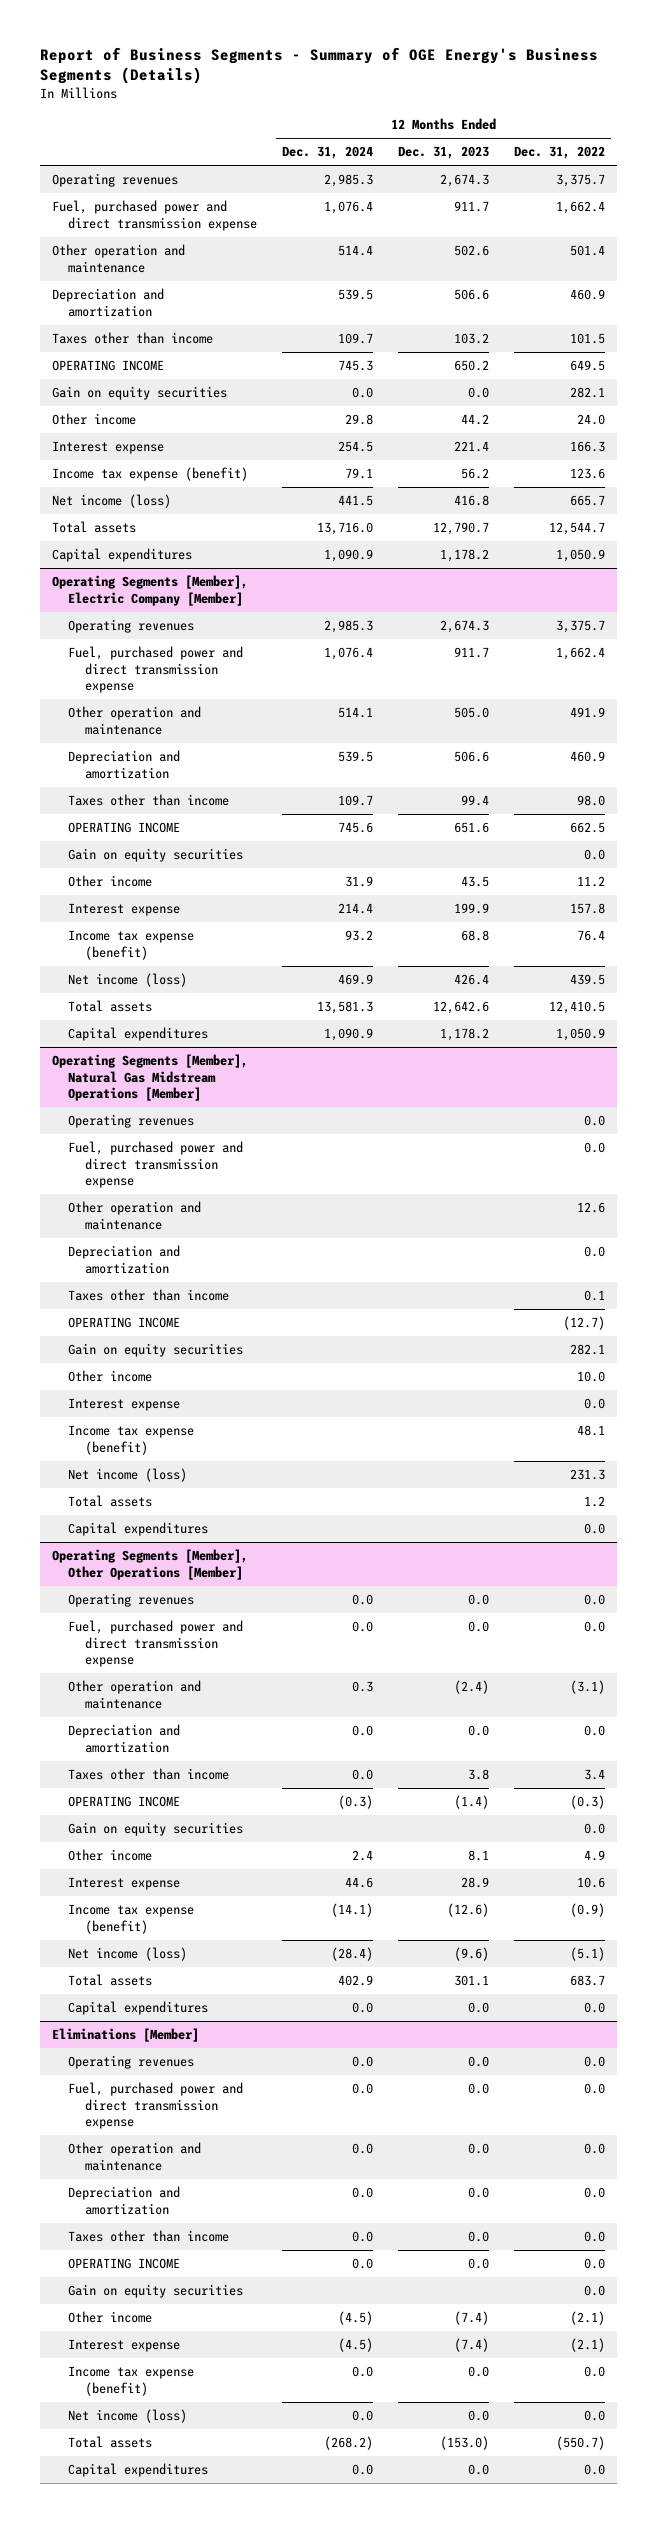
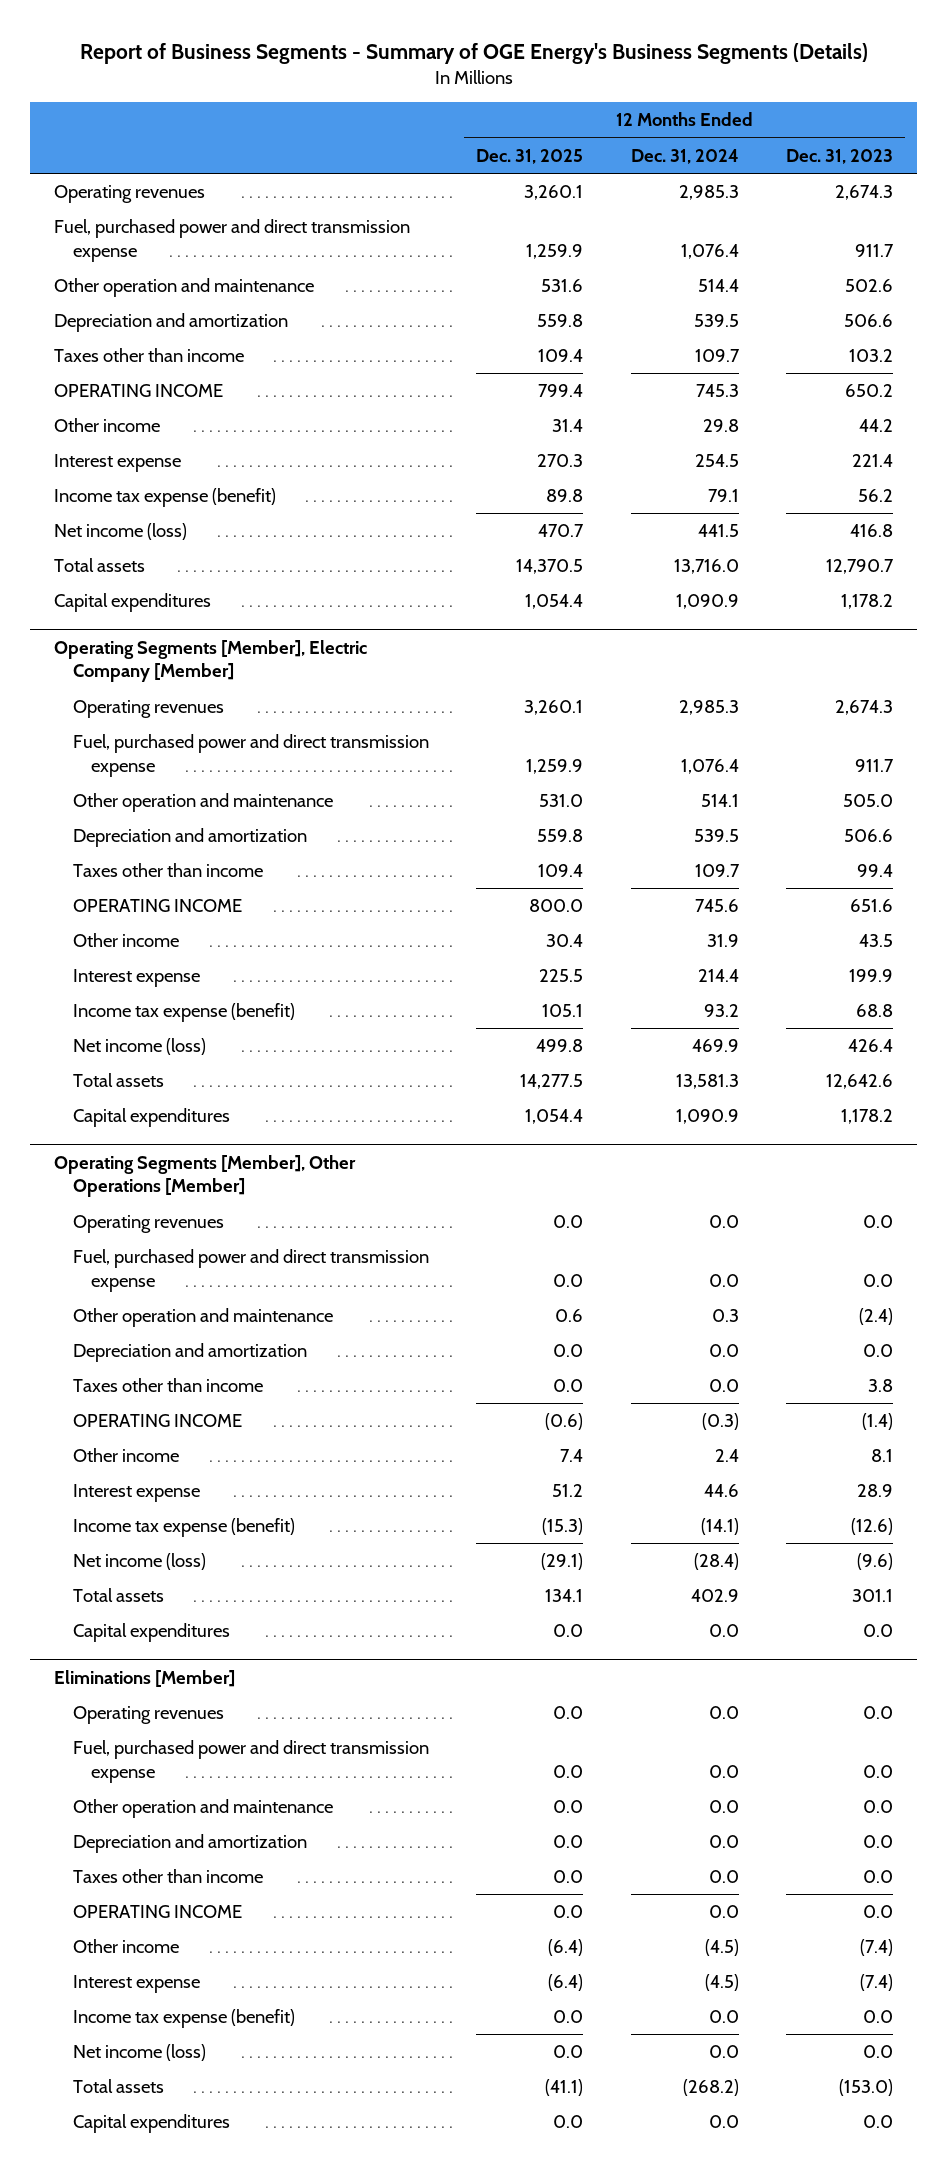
[514,146,606,160] Dec. 31, 2022 -> none
none -> [476,148,584,164] Dec. 31, 2025
[52,386,228,401] Gain on equity securities -> none
[68,848,244,863] Gain on equity securities -> none
[52,1054,249,1102] Operating Segments [Member], Natural Gas Midstream Operations [Member] -> none
[68,1114,195,1129] Operating revenues -> none
[68,1141,244,1189] Fuel, purchased power and direct transmission expense -> none
[68,1201,202,1230] Other operation and maintenance -> none
[68,1245,181,1274] Depreciation and amortization -> none
[68,1289,230,1302] Taxes other than income -> none
[68,1317,181,1329] OPERATING INCOME -> none
[68,1343,244,1358] Gain on equity securities -> none
[68,1370,153,1383] Other income -> none
[68,1398,181,1412] Interest expense -> none
[68,1425,195,1455] Income tax expense (benefit) -> none
[68,1468,188,1483] Net income (loss) -> none
[68,1495,153,1508] Total assets -> none
[68,1522,209,1537] Capital expenditures -> none
[68,1822,244,1837] Gain on equity securities -> none
[68,2284,244,2299] Gain on equity securities -> none

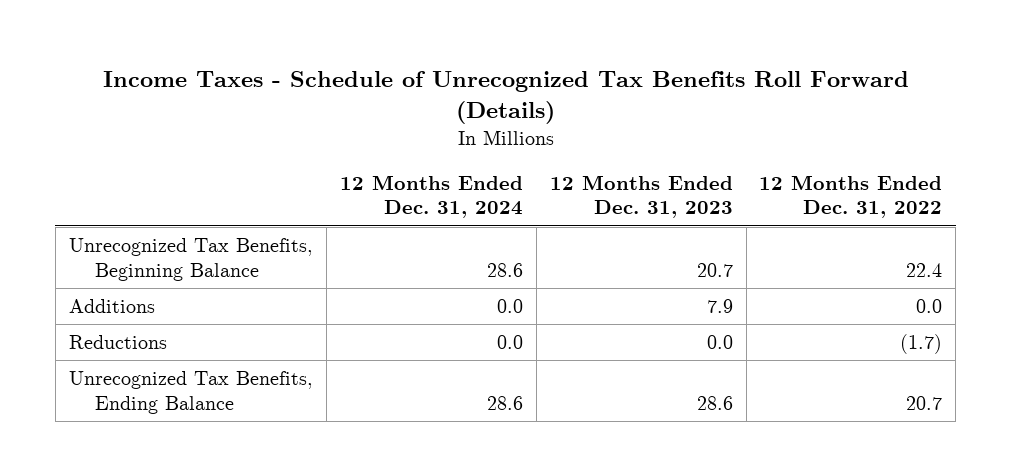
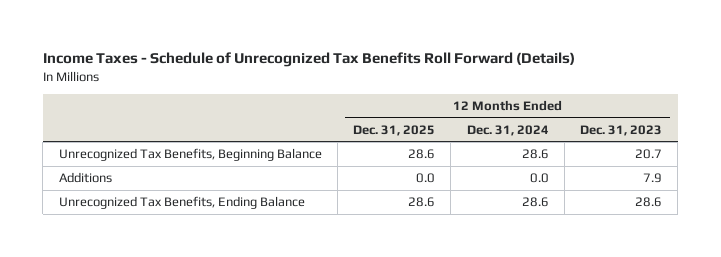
[759,174,943,219] 12 Months Ended Dec. 31, 2022 -> none
none -> [353,124,436,136] Dec. 31, 2025
[68,334,167,349] Reductions -> none

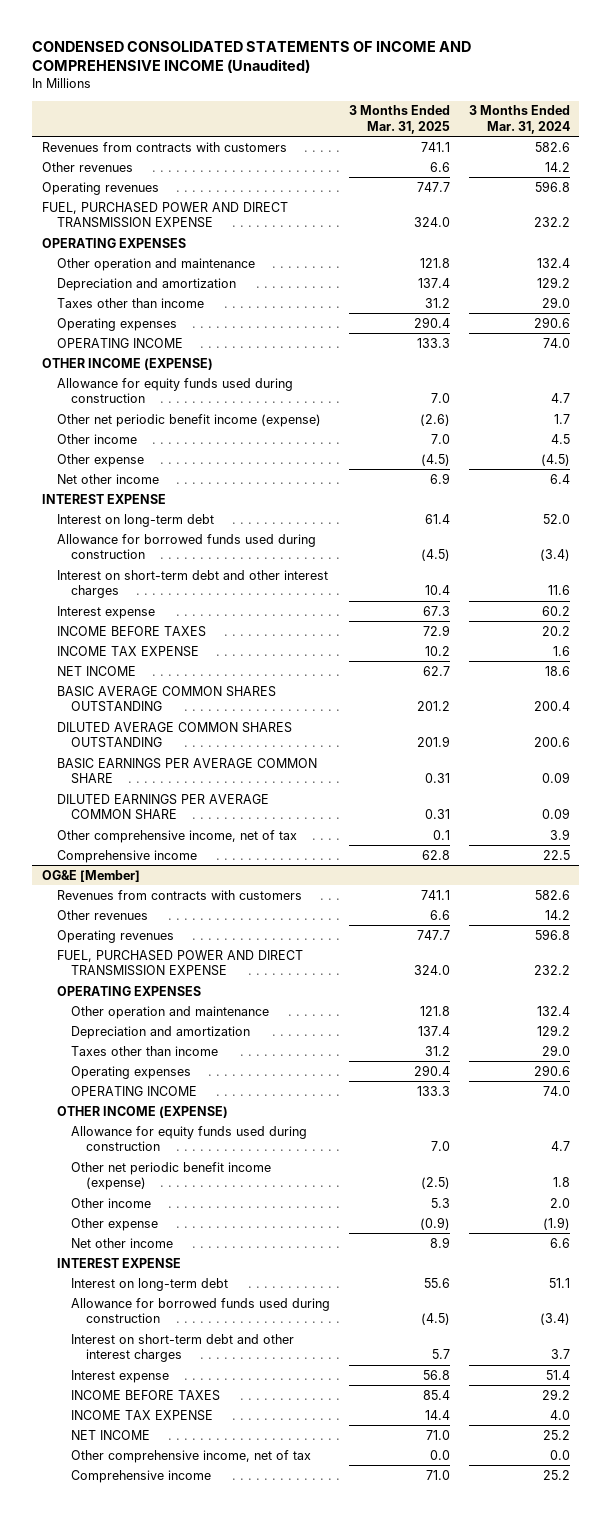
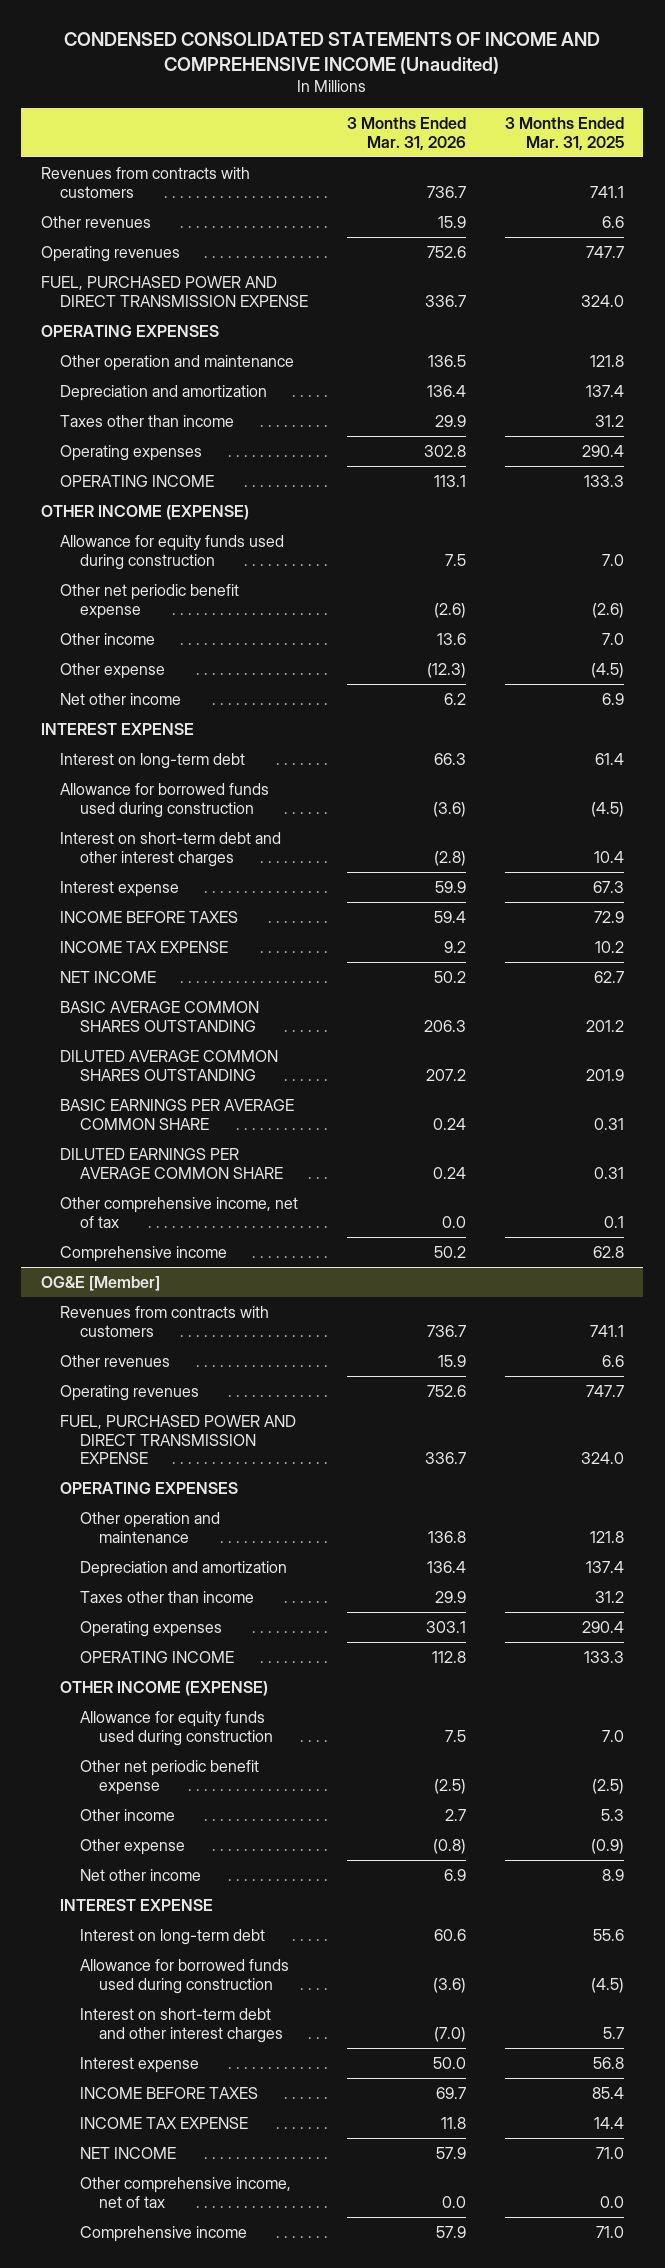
[469,105,571,134] 3 Months Ended Mar. 31, 2024 -> none
none -> [347,117,467,151] 3 Months Ended Mar. 31, 2026
[56,413,321,427] Other net periodic benefit income (expense) -> [60,583,240,619] Other net periodic benefit expense
[71,1161,272,1191] Other net periodic benefit income (expense) -> [79,1759,259,1795] Other net periodic benefit expense

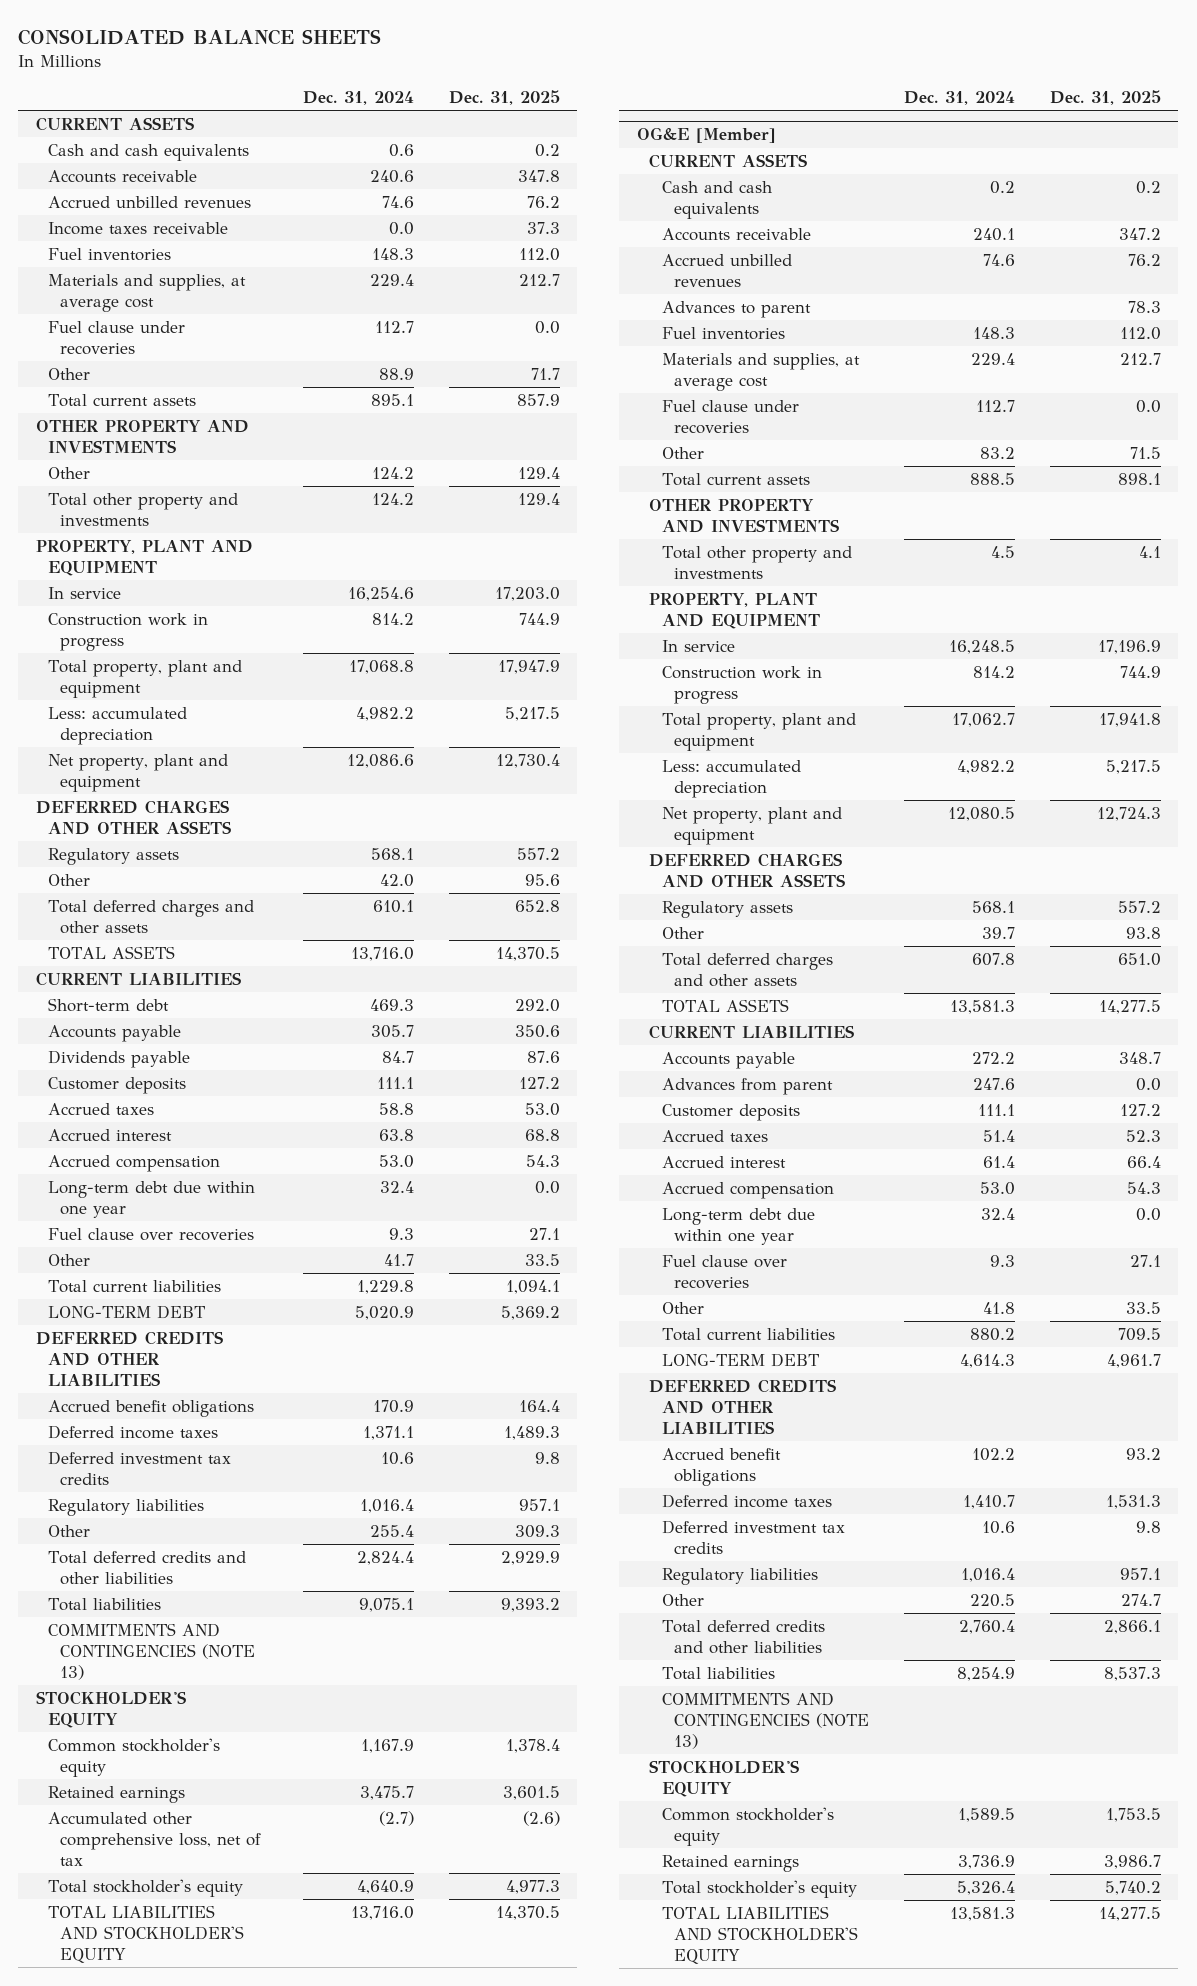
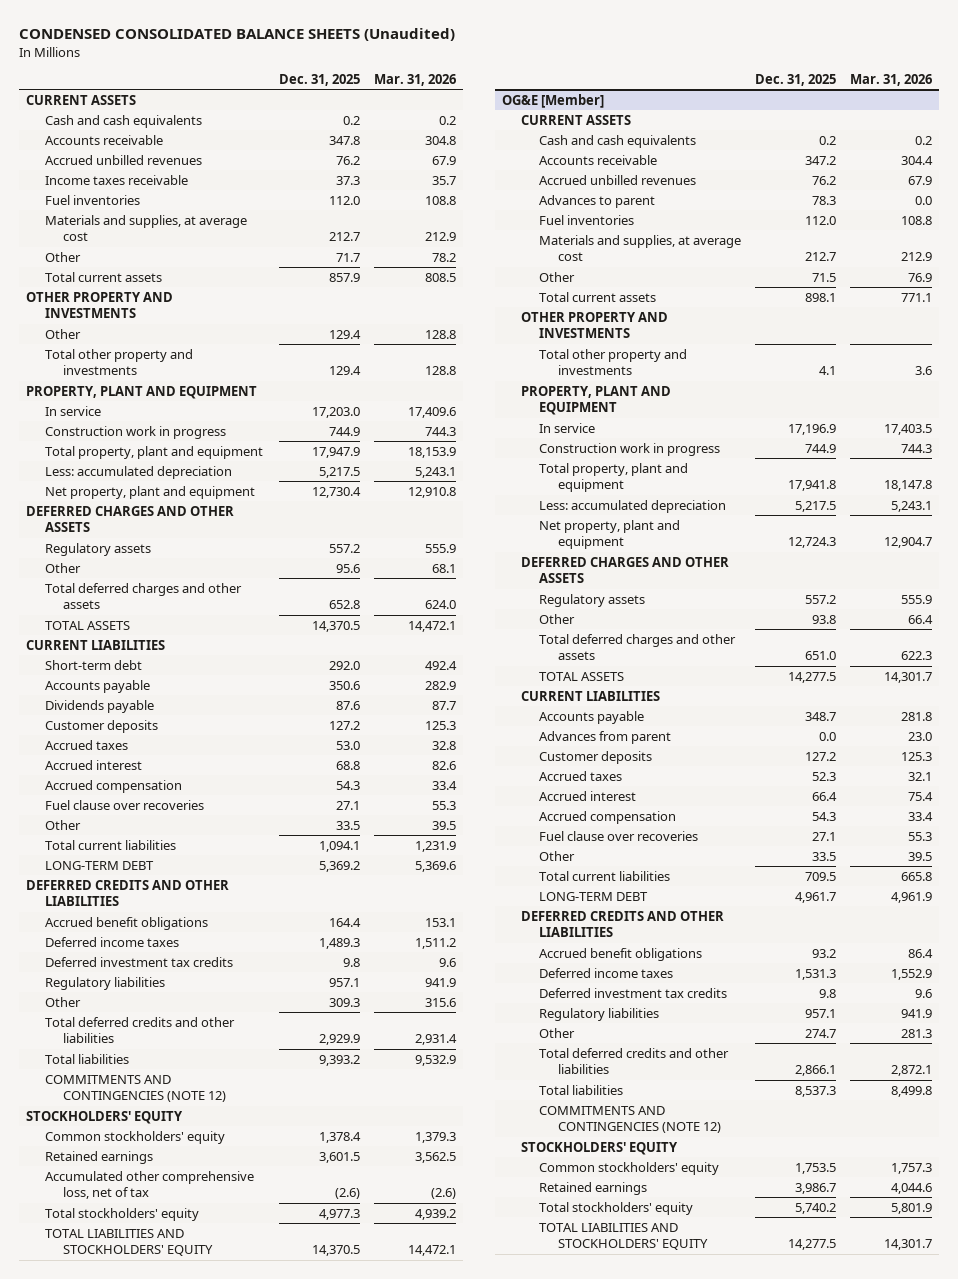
[18,29,382,46] CONSOLIDATED BALANCE SHEETS -> [19,28,456,42] CONDENSED CONSOLIDATED BALANCE SHEETS (Unaudited)
[302,91,414,106] Dec. 31, 2024 -> none
none -> [374,74,457,87] Mar. 31, 2026
[48,320,186,355] Fuel clause under recoveries -> none
[48,1180,256,1218] Long-term debt due within one year -> none
[48,1622,256,1681] COMMITMENTS AND CONTINGENCIES (NOTE 13) -> [44,1074,227,1103] COMMITMENTS AND CONTINGENCIES (NOTE 12)
[35,1690,186,1728] STOCKHOLDER'S EQUITY -> [26,1110,184,1124] STOCKHOLDERS' EQUITY
[48,1737,221,1777] Common stockholder's equity -> [44,1130,225,1144] Common stockholders' equity
[48,1878,244,1897] Total stockholder's equity -> [44,1207,199,1221] Total stockholders' equity
[48,1904,245,1964] TOTAL LIABILITIES AND STOCKHOLDER'S EQUITY -> [44,1228,214,1257] TOTAL LIABILITIES AND STOCKHOLDERS' EQUITY
[661,399,799,434] Fuel clause under recoveries -> none
[661,1207,815,1245] Long-term debt due within one year -> none
[661,1691,869,1750] COMMITMENTS AND CONTINGENCIES (NOTE 13) -> [539,1105,721,1134] COMMITMENTS AND CONTINGENCIES (NOTE 12)
[649,1759,800,1797] STOCKHOLDER'S EQUITY -> [520,1141,678,1155] STOCKHOLDERS' EQUITY
[661,1806,834,1846] Common stockholder's equity -> [539,1161,720,1175] Common stockholders' equity
[661,1879,857,1898] Total stockholder's equity -> [539,1201,694,1215] Total stockholders' equity
[661,1905,858,1965] TOTAL LIABILITIES AND STOCKHOLDER'S EQUITY -> [539,1222,708,1251] TOTAL LIABILITIES AND STOCKHOLDERS' EQUITY

